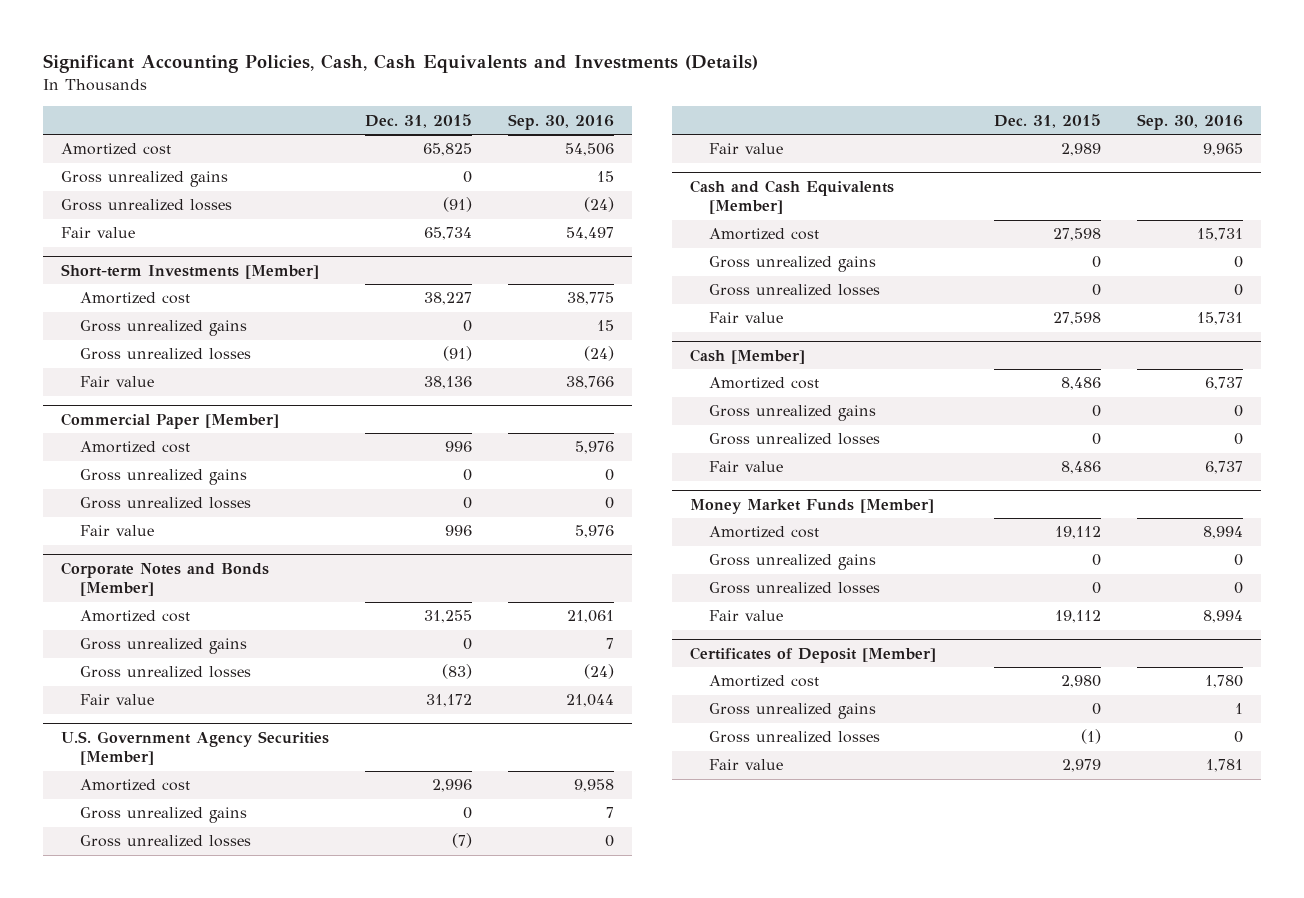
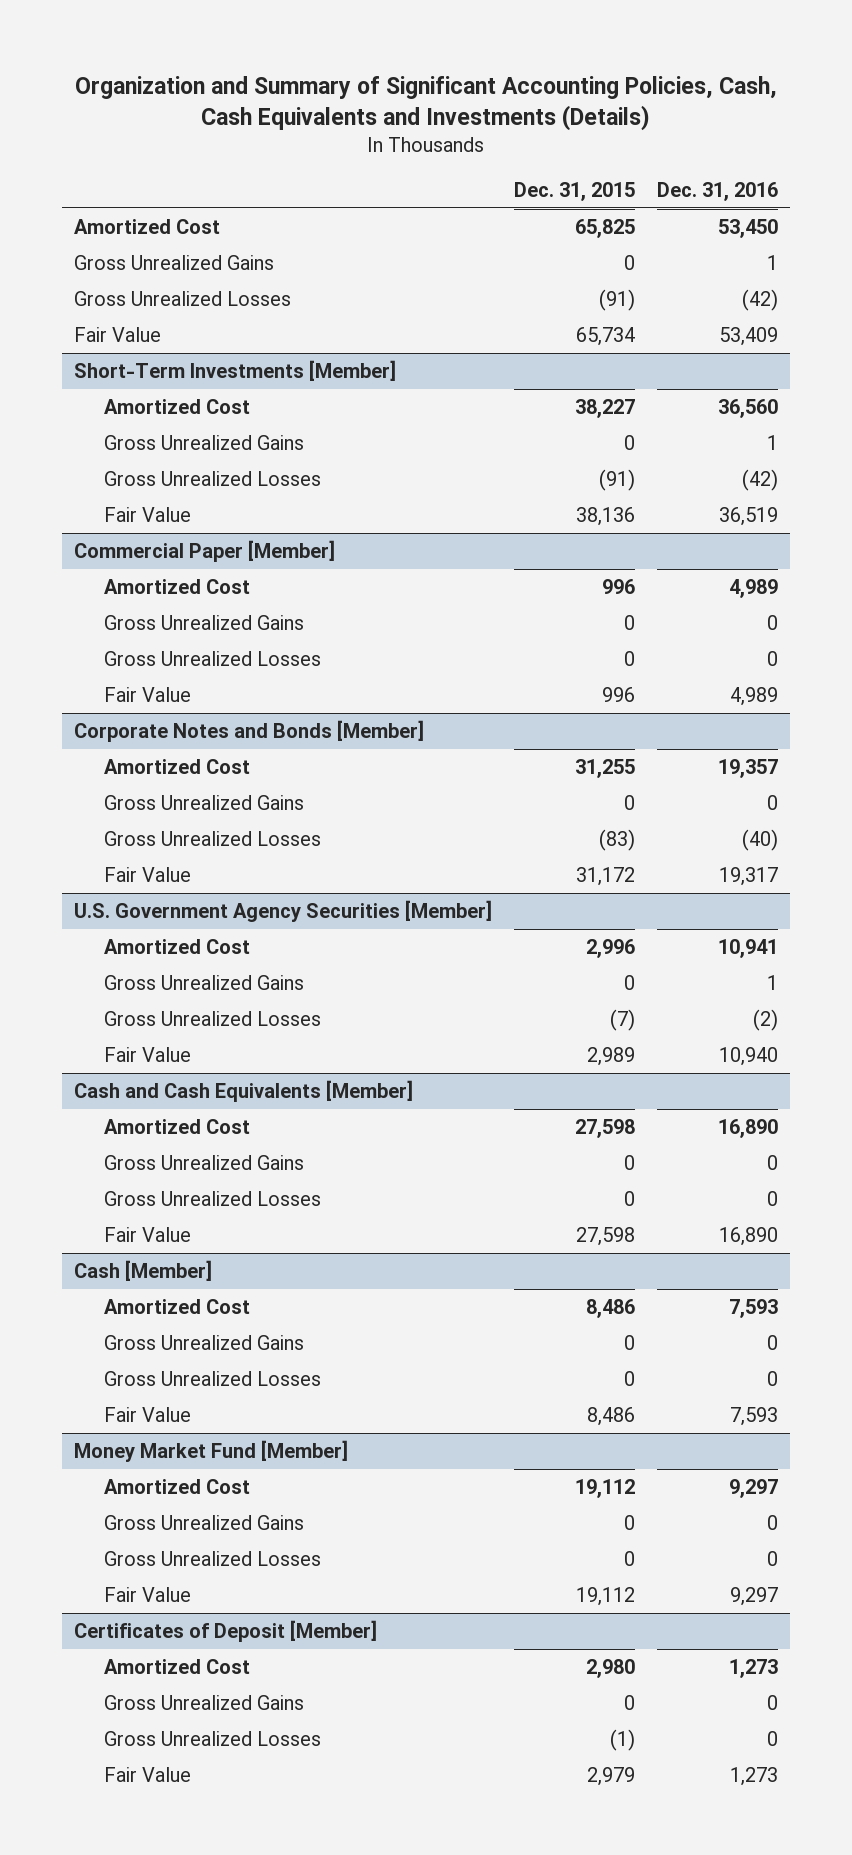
[43,54,759,74] Significant Accounting Policies, Cash, Cash Equivalents and Investments (Details) -> [74,75,777,131] Organization and Summary of Significant Accounting Policies, Cash, Cash Equivalents and Investments (Details)
[507,113,614,130] Sep. 30, 2016 -> none
none -> [657,181,779,201] Dec. 31, 2016
[60,143,171,156] Amortized cost -> [73,218,220,234] Amortized Cost
[60,171,228,188] Gross unrealized gains -> [73,254,274,270] Gross Unrealized Gains
[60,199,232,212] Gross unrealized losses -> [73,290,291,306] Gross Unrealized Losses
[60,227,135,239] Fair value -> [73,326,161,342] Fair Value
[60,264,319,280] Short-term Investments [Member] -> [73,359,396,381] Short-Term Investments [Member]
[80,292,191,305] Amortized cost -> [103,398,250,414] Amortized Cost
[80,320,248,337] Gross unrealized gains -> [103,434,304,450] Gross Unrealized Gains
[80,348,252,361] Gross unrealized losses -> [103,470,321,486] Gross Unrealized Losses
[80,376,155,388] Fair value -> [103,506,191,522] Fair Value
[80,441,191,454] Amortized cost -> [103,578,250,594] Amortized Cost
[80,469,248,486] Gross unrealized gains -> [103,614,304,630] Gross Unrealized Gains
[80,497,252,510] Gross unrealized losses -> [103,650,321,666] Gross Unrealized Losses
[80,525,155,537] Fair value -> [103,686,191,702] Fair Value
[80,610,191,623] Amortized cost -> [103,758,250,774] Amortized Cost
[80,638,248,655] Gross unrealized gains -> [103,794,304,810] Gross Unrealized Gains
[80,666,252,679] Gross unrealized losses -> [103,830,321,846] Gross Unrealized Losses
[80,694,155,706] Fair value -> [103,866,191,882] Fair Value
[80,779,191,792] Amortized cost -> [103,938,250,954] Amortized Cost
[80,807,248,824] Gross unrealized gains -> [103,974,304,990] Gross Unrealized Gains
[80,835,252,848] Gross unrealized losses -> [103,1010,321,1026] Gross Unrealized Losses
[709,143,784,155] Fair value -> [103,1046,191,1062] Fair Value
[709,228,820,241] Amortized cost -> [103,1118,250,1134] Amortized Cost
[709,256,877,273] Gross unrealized gains -> [103,1154,304,1170] Gross Unrealized Gains
[709,284,881,297] Gross unrealized losses -> [103,1190,321,1206] Gross Unrealized Losses
[709,312,784,324] Fair value -> [103,1226,191,1242] Fair Value
[709,377,820,390] Amortized cost -> [103,1298,250,1314] Amortized Cost
[709,405,877,422] Gross unrealized gains -> [103,1334,304,1350] Gross Unrealized Gains
[709,433,881,446] Gross unrealized losses -> [103,1370,321,1386] Gross Unrealized Losses
[709,461,784,473] Fair value -> [103,1406,191,1422] Fair Value
[690,499,935,515] Money Market Funds [Member] -> [73,1439,348,1462] Money Market Fund [Member]
[709,526,820,539] Amortized cost -> [103,1478,250,1494] Amortized Cost
[709,554,877,571] Gross unrealized gains -> [103,1514,304,1530] Gross Unrealized Gains
[709,582,881,595] Gross unrealized losses -> [103,1550,321,1566] Gross Unrealized Losses
[709,610,784,622] Fair value -> [103,1586,191,1602] Fair Value
[709,675,820,688] Amortized cost -> [103,1658,250,1674] Amortized Cost
[709,703,877,720] Gross unrealized gains -> [103,1694,304,1710] Gross Unrealized Gains
[709,731,881,744] Gross unrealized losses -> [103,1730,321,1746] Gross Unrealized Losses
[709,759,784,771] Fair value -> [103,1766,191,1782] Fair Value

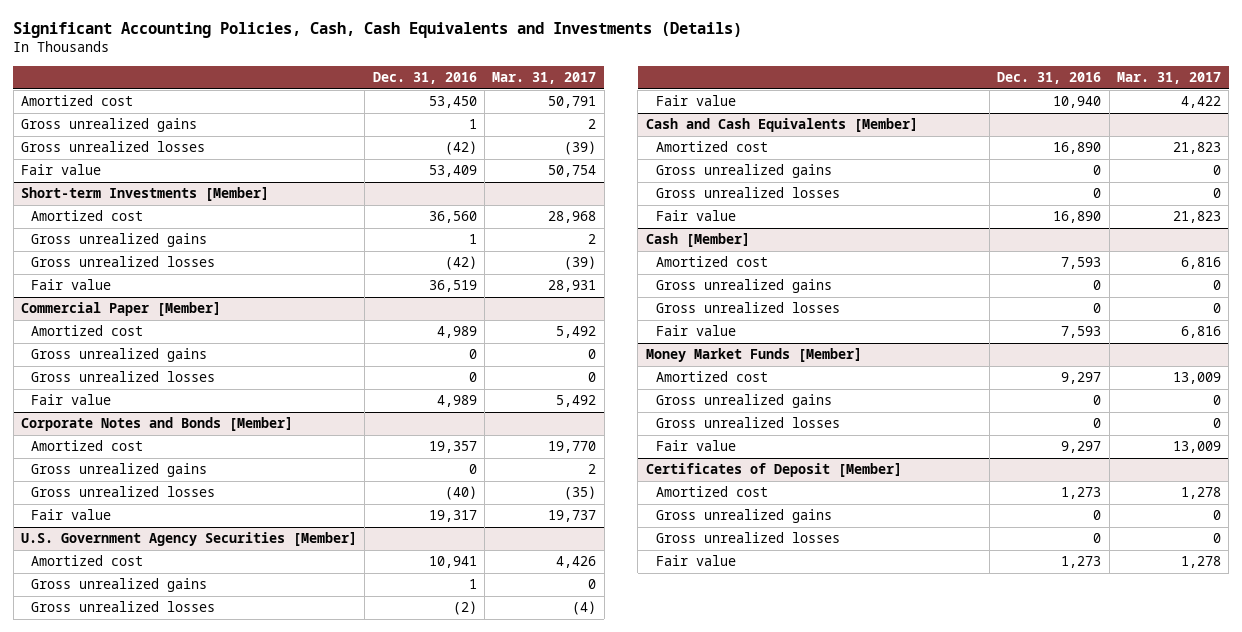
[74,75,777,131] Organization and Summary of Significant Accounting Policies, Cash, Cash Equivalents and Investments (Details) -> [13,22,743,39] Significant Accounting Policies, Cash, Cash Equivalents and Investments (Details)
[513,181,635,201] Dec. 31, 2015 -> none
none -> [492,72,597,85] Mar. 31, 2017
[73,218,220,234] Amortized Cost -> [21,95,134,107] Amortized cost
[73,254,274,270] Gross Unrealized Gains -> [21,118,198,133] Gross unrealized gains
[73,290,291,306] Gross Unrealized Losses -> [21,141,206,153] Gross unrealized losses
[73,326,161,342] Fair Value -> [21,164,102,176] Fair value
[73,359,396,381] Short-Term Investments [Member] -> [21,187,270,202] Short-term Investments [Member]
[103,398,250,414] Amortized Cost -> [30,210,143,222] Amortized cost
[103,434,304,450] Gross Unrealized Gains -> [30,233,207,248] Gross unrealized gains
[103,470,321,486] Gross Unrealized Losses -> [30,256,215,268] Gross unrealized losses
[103,506,191,522] Fair Value -> [30,279,111,291] Fair value
[103,578,250,594] Amortized Cost -> [30,325,143,337] Amortized cost
[103,614,304,630] Gross Unrealized Gains -> [30,348,207,363] Gross unrealized gains
[103,650,321,666] Gross Unrealized Losses -> [30,371,215,383] Gross unrealized losses
[103,686,191,702] Fair Value -> [30,394,111,406] Fair value
[103,758,250,774] Amortized Cost -> [30,440,143,452] Amortized cost
[103,794,304,810] Gross Unrealized Gains -> [30,463,207,478] Gross unrealized gains
[103,830,321,846] Gross Unrealized Losses -> [30,486,215,498] Gross unrealized losses
[103,866,191,882] Fair Value -> [30,509,111,521] Fair value
[103,938,250,954] Amortized Cost -> [30,555,143,567] Amortized cost
[103,974,304,990] Gross Unrealized Gains -> [30,578,207,593] Gross unrealized gains
[103,1010,321,1026] Gross Unrealized Losses -> [30,601,215,613] Gross unrealized losses
[103,1046,191,1062] Fair Value -> [655,95,736,107] Fair value
[103,1118,250,1134] Amortized Cost -> [655,141,768,153] Amortized cost
[103,1154,304,1170] Gross Unrealized Gains -> [655,164,832,179] Gross unrealized gains
[103,1190,321,1206] Gross Unrealized Losses -> [655,187,840,199] Gross unrealized losses
[103,1226,191,1242] Fair Value -> [655,210,736,222] Fair value
[103,1298,250,1314] Amortized Cost -> [655,256,768,268] Amortized cost
[103,1334,304,1350] Gross Unrealized Gains -> [655,279,832,294] Gross unrealized gains
[103,1370,321,1386] Gross Unrealized Losses -> [655,302,840,314] Gross unrealized losses
[103,1406,191,1422] Fair Value -> [655,325,736,337] Fair value
[73,1439,348,1462] Money Market Fund [Member] -> [645,348,862,363] Money Market Funds [Member]
[103,1478,250,1494] Amortized Cost -> [655,371,768,383] Amortized cost
[103,1514,304,1530] Gross Unrealized Gains -> [655,394,832,409] Gross unrealized gains
[103,1550,321,1566] Gross Unrealized Losses -> [655,417,840,429] Gross unrealized losses
[103,1586,191,1602] Fair Value -> [655,440,736,452] Fair value
[103,1658,250,1674] Amortized Cost -> [655,486,768,498] Amortized cost
[103,1694,304,1710] Gross Unrealized Gains -> [655,509,832,524] Gross unrealized gains
[103,1730,321,1746] Gross Unrealized Losses -> [655,532,840,544] Gross unrealized losses
[103,1766,191,1782] Fair Value -> [655,555,736,567] Fair value

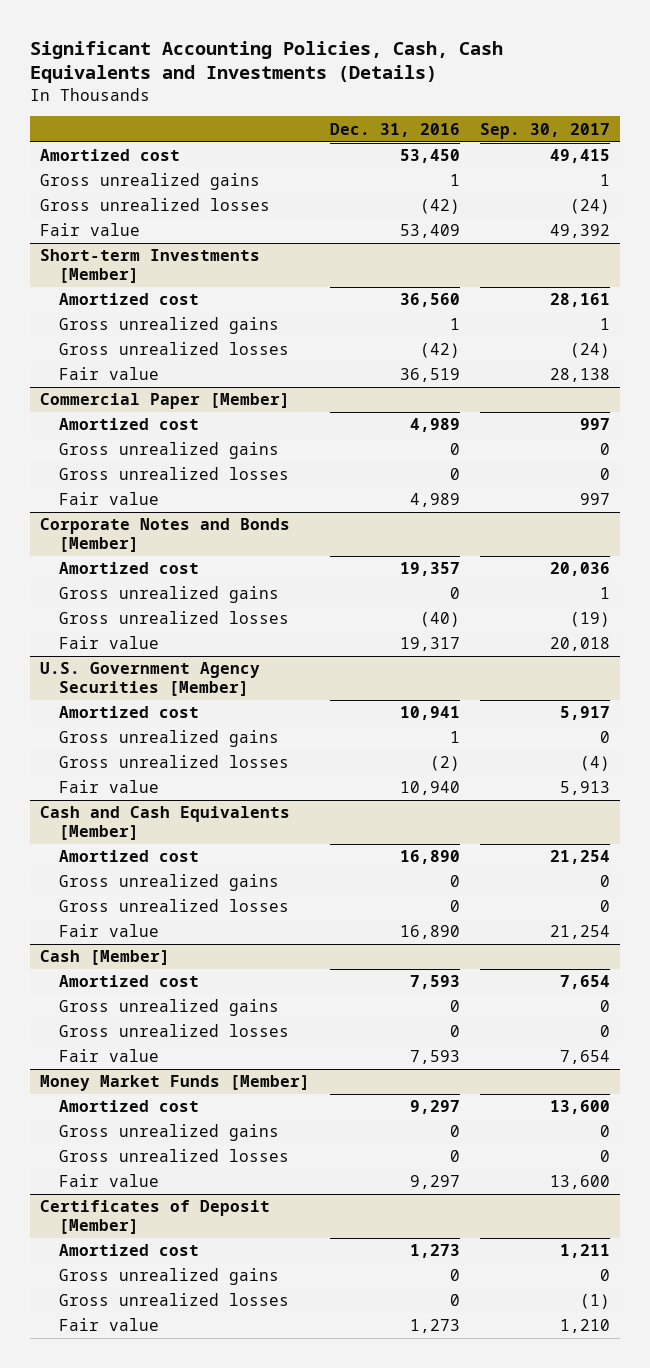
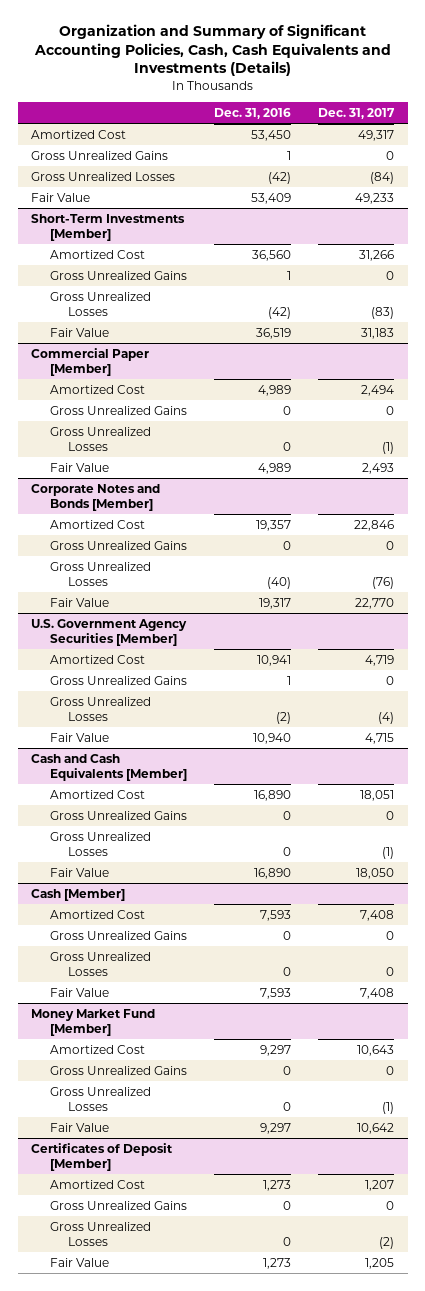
[29,40,503,84] Significant Accounting Policies, Cash, Cash Equivalents and Investments (Details) -> [33,24,391,77] Organization and Summary of Significant Accounting Policies, Cash, Cash Equivalents and Investments (Details)
[480,122,611,139] Sep. 30, 2017 -> none
none -> [318,107,396,119] Dec. 31, 2017
[39,149,180,162] Amortized cost -> [31,129,127,139] Amortized Cost
[39,173,260,191] Gross unrealized gains -> [31,150,169,160] Gross Unrealized Gains
[39,198,270,212] Gross unrealized losses -> [31,171,176,181] Gross Unrealized Losses
[39,223,140,237] Fair value -> [31,192,91,202] Fair Value
[39,249,260,283] Short-term Investments [Member] -> [31,213,186,241] Short-Term Investments [Member]
[59,293,200,306] Amortized cost -> [49,249,145,259] Amortized Cost
[59,317,280,335] Gross unrealized gains -> [49,270,187,280] Gross Unrealized Gains
[59,342,290,356] Gross unrealized losses -> [49,291,151,316] Gross Unrealized Losses
[59,367,160,381] Fair value -> [49,327,109,337] Fair Value
[59,418,200,431] Amortized cost -> [49,384,145,394] Amortized Cost
[59,442,280,460] Gross unrealized gains -> [49,405,187,415] Gross Unrealized Gains
[59,467,290,481] Gross unrealized losses -> [49,426,151,451] Gross Unrealized Losses
[59,492,160,506] Fair value -> [49,462,109,472] Fair Value
[59,562,200,575] Amortized cost -> [49,519,145,529] Amortized Cost
[59,586,280,604] Gross unrealized gains -> [49,540,187,550] Gross Unrealized Gains
[59,611,290,625] Gross unrealized losses -> [49,561,151,586] Gross Unrealized Losses
[59,636,160,650] Fair value -> [49,597,109,607] Fair Value
[59,706,200,719] Amortized cost -> [49,654,145,664] Amortized Cost
[59,730,280,748] Gross unrealized gains -> [49,675,187,685] Gross Unrealized Gains
[59,755,290,769] Gross unrealized losses -> [49,696,151,721] Gross Unrealized Losses
[59,780,160,794] Fair value -> [49,732,109,742] Fair Value
[59,850,200,863] Amortized cost -> [49,789,145,799] Amortized Cost
[59,874,280,892] Gross unrealized gains -> [49,810,187,820] Gross Unrealized Gains
[59,899,290,913] Gross unrealized losses -> [49,831,151,856] Gross Unrealized Losses
[59,924,160,938] Fair value -> [49,867,109,877] Fair Value
[59,975,200,988] Amortized cost -> [49,909,145,919] Amortized Cost
[59,999,280,1017] Gross unrealized gains -> [49,930,187,940] Gross Unrealized Gains
[59,1024,290,1038] Gross unrealized losses -> [49,951,151,976] Gross Unrealized Losses
[59,1049,160,1063] Fair value -> [49,987,109,997] Fair Value
[39,1075,310,1092] Money Market Funds [Member] -> [31,1008,156,1036] Money Market Fund [Member]
[59,1100,200,1113] Amortized cost -> [49,1044,145,1054] Amortized Cost
[59,1124,280,1142] Gross unrealized gains -> [49,1065,187,1075] Gross Unrealized Gains
[59,1149,290,1163] Gross unrealized losses -> [49,1086,151,1111] Gross Unrealized Losses
[59,1174,160,1188] Fair value -> [49,1122,109,1132] Fair Value
[59,1244,200,1257] Amortized cost -> [49,1179,145,1189] Amortized Cost
[59,1268,280,1286] Gross unrealized gains -> [49,1200,187,1210] Gross Unrealized Gains
[59,1293,290,1307] Gross unrealized losses -> [49,1221,151,1246] Gross Unrealized Losses
[59,1318,160,1332] Fair value -> [49,1257,109,1267] Fair Value

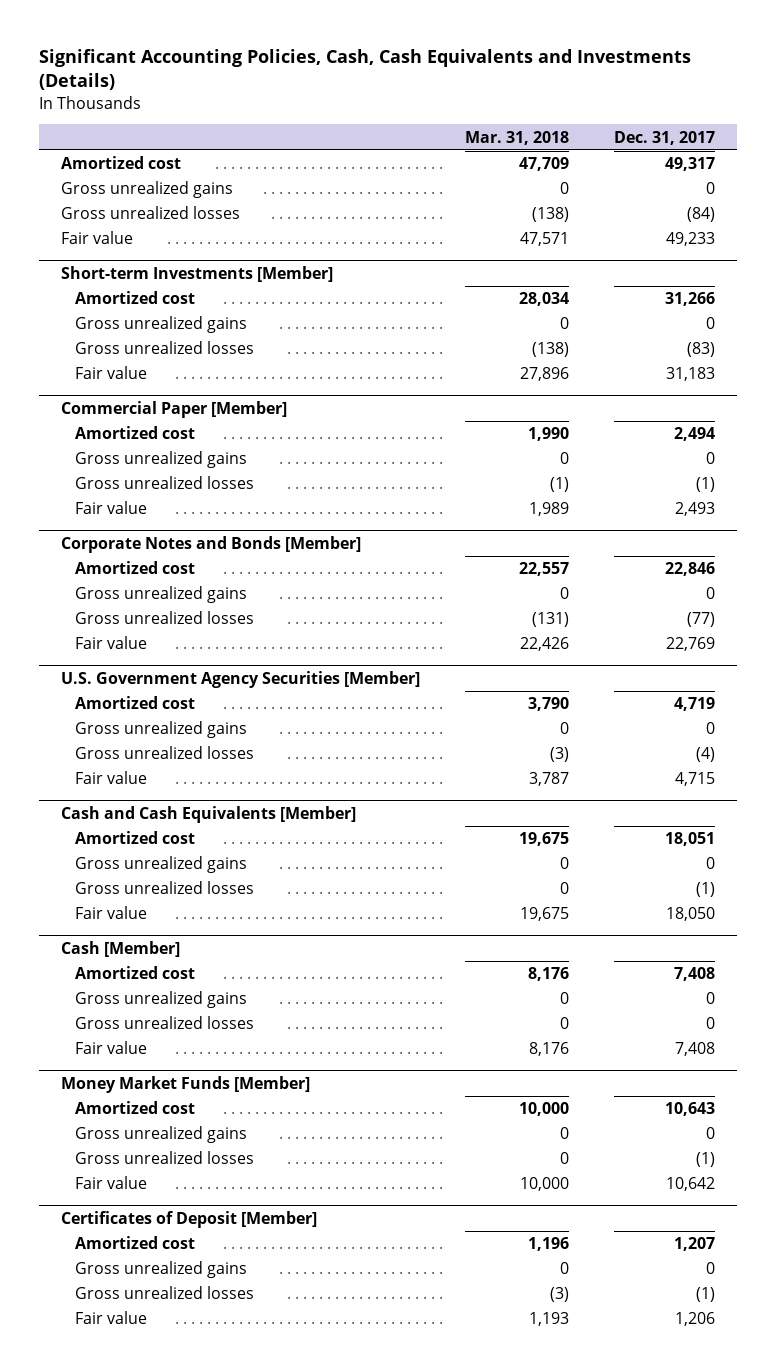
[33,24,391,77] Organization and Summary of Significant Accounting Policies, Cash, Cash Equivalents and Investments (Details) -> [38,49,691,91] Significant Accounting Policies, Cash, Cash Equivalents and Investments (Details)
[213,107,291,119] Dec. 31, 2016 -> none
none -> [464,130,569,145] Mar. 31, 2018
[31,129,127,139] Amortized Cost -> [61,156,182,170] Amortized cost
[31,150,169,160] Gross Unrealized Gains -> [61,181,234,199] Gross unrealized gains
[31,171,176,181] Gross Unrealized Losses -> [61,206,241,220] Gross unrealized losses
[31,192,91,202] Fair Value -> [61,231,134,245] Fair value
[31,213,186,241] Short-Term Investments [Member] -> [61,266,334,283] Short-term Investments [Member]
[49,249,145,259] Amortized Cost -> [74,291,195,305] Amortized cost
[49,270,187,280] Gross Unrealized Gains -> [74,316,247,334] Gross unrealized gains
[49,291,151,316] Gross Unrealized Losses -> [74,341,254,355] Gross unrealized losses
[49,327,109,337] Fair Value -> [74,366,147,380] Fair value
[49,384,145,394] Amortized Cost -> [74,426,195,440] Amortized cost
[49,405,187,415] Gross Unrealized Gains -> [74,451,247,469] Gross unrealized gains
[49,426,151,451] Gross Unrealized Losses -> [74,476,254,490] Gross unrealized losses
[49,462,109,472] Fair Value -> [74,501,147,515] Fair value
[49,519,145,529] Amortized Cost -> [74,561,195,575] Amortized cost
[49,540,187,550] Gross Unrealized Gains -> [74,586,247,604] Gross unrealized gains
[49,561,151,586] Gross Unrealized Losses -> [74,611,254,625] Gross unrealized losses
[372,576,395,589] (76) -> [686,612,715,628] (77)
[49,597,109,607] Fair Value -> [74,636,147,650] Fair value
[355,597,395,609] 22,770 -> [665,637,715,652] 22,769
[49,654,145,664] Amortized Cost -> [74,696,195,710] Amortized cost
[49,675,187,685] Gross Unrealized Gains -> [74,721,247,739] Gross unrealized gains
[49,696,151,721] Gross Unrealized Losses -> [74,746,254,760] Gross unrealized losses
[49,732,109,742] Fair Value -> [74,771,147,785] Fair value
[49,789,145,799] Amortized Cost -> [74,831,195,845] Amortized cost
[49,810,187,820] Gross Unrealized Gains -> [74,856,247,874] Gross unrealized gains
[49,831,151,856] Gross Unrealized Losses -> [74,881,254,895] Gross unrealized losses
[49,867,109,877] Fair Value -> [74,906,147,920] Fair value
[49,909,145,919] Amortized Cost -> [74,966,195,980] Amortized cost
[49,930,187,940] Gross Unrealized Gains -> [74,991,247,1009] Gross unrealized gains
[49,951,151,976] Gross Unrealized Losses -> [74,1016,254,1030] Gross unrealized losses
[49,987,109,997] Fair Value -> [74,1041,147,1055] Fair value
[31,1008,156,1036] Money Market Fund [Member] -> [61,1076,311,1094] Money Market Funds [Member]
[49,1044,145,1054] Amortized Cost -> [74,1101,195,1115] Amortized cost
[49,1065,187,1075] Gross Unrealized Gains -> [74,1126,247,1144] Gross unrealized gains
[49,1086,151,1111] Gross Unrealized Losses -> [74,1151,254,1165] Gross unrealized losses
[49,1122,109,1132] Fair Value -> [74,1176,147,1190] Fair value
[49,1179,145,1189] Amortized Cost -> [74,1236,195,1250] Amortized cost
[49,1200,187,1210] Gross Unrealized Gains -> [74,1261,247,1279] Gross unrealized gains
[49,1221,151,1246] Gross Unrealized Losses -> [74,1286,254,1300] Gross unrealized losses
[379,1236,395,1249] (2) -> [695,1287,715,1303] (1)
[49,1257,109,1267] Fair Value -> [74,1311,147,1325] Fair value
[365,1257,395,1269] 1,205 -> [674,1312,715,1327] 1,206

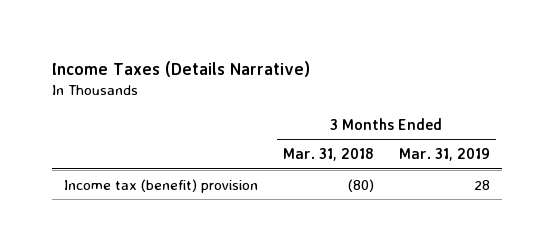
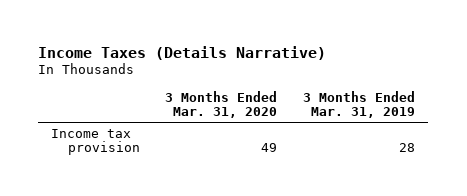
[282,148,374,162] Mar. 31, 2018 -> none
none -> [165,90,278,119] 3 Months Ended Mar. 31, 2020
[64,178,259,193] Income tax (benefit) provision -> [51,128,140,156] Income tax provision

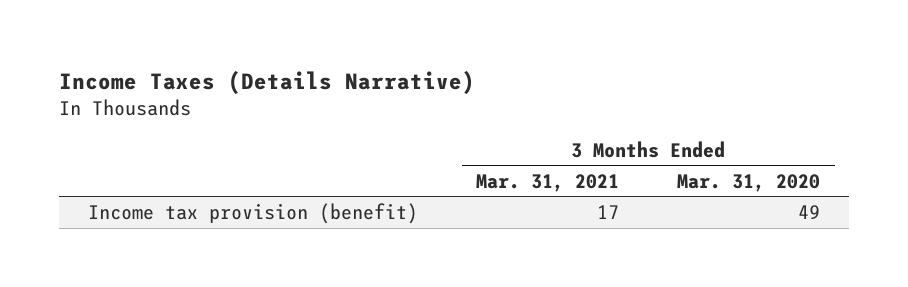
[303,90,416,119] 3 Months Ended Mar. 31, 2019 -> none
none -> [476,173,620,192] Mar. 31, 2021
[51,128,140,156] Income tax provision -> [88,203,419,225] Income tax provision (benefit)

